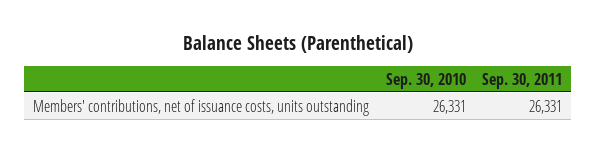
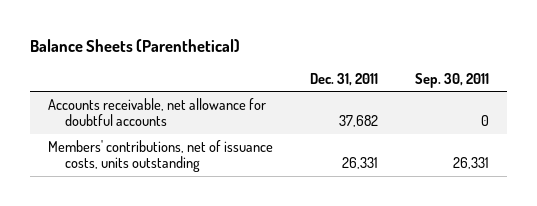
[385,72,466,89] Sep. 30, 2010 -> none
none -> [309,73,378,87] Dec. 31, 2011
none -> [48,97,267,127] Accounts receivable, net allowance for doubtful accounts

